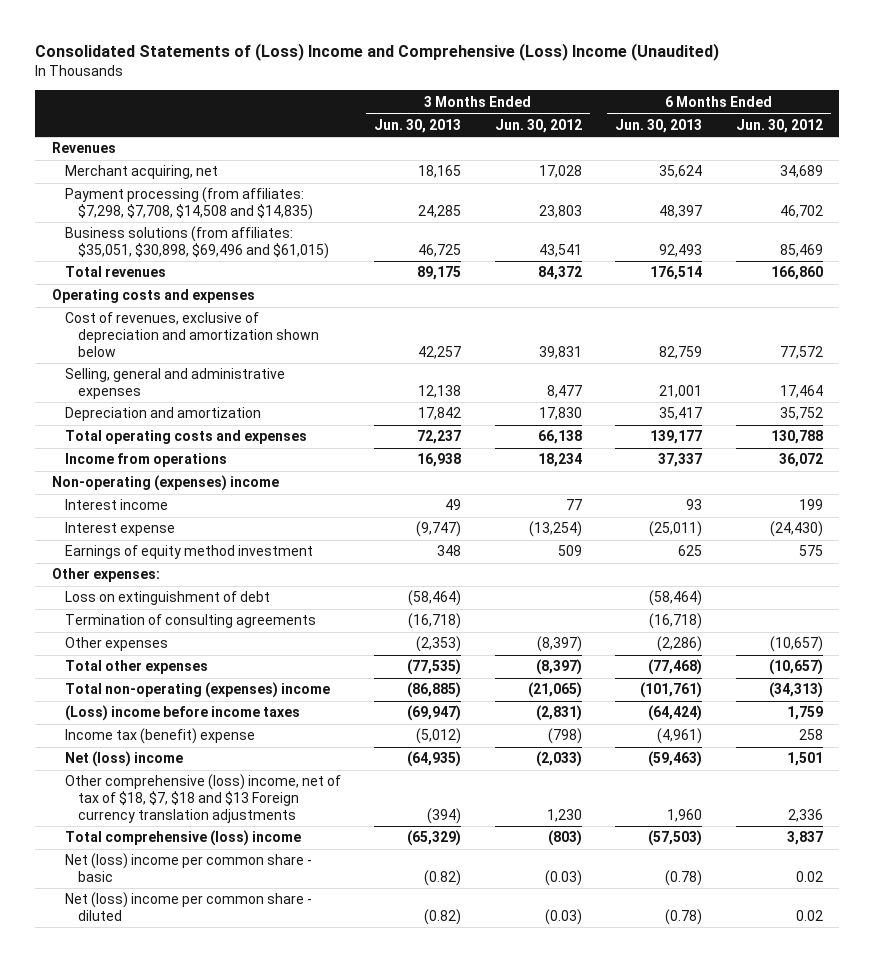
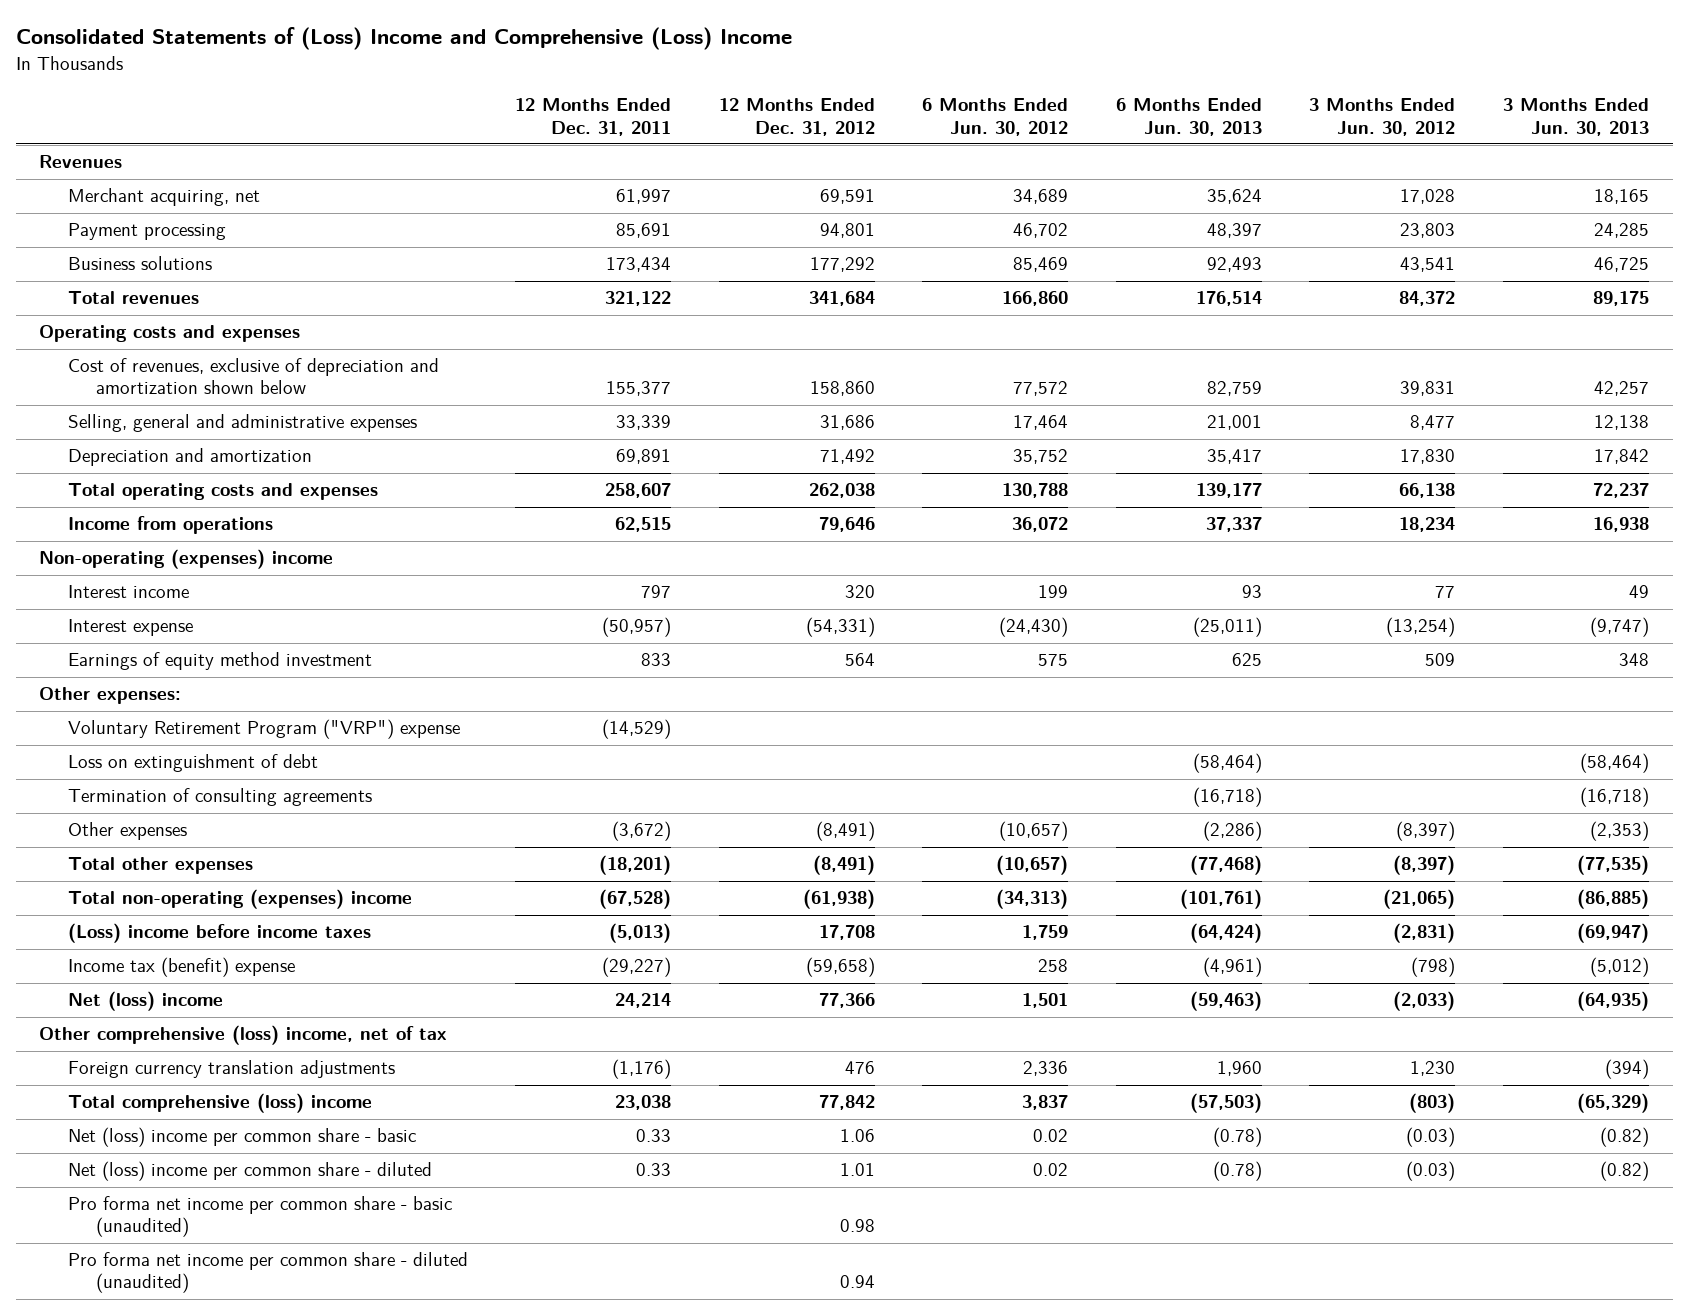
[35,43,720,62] Consolidated Statements of (Loss) Income and Comprehensive (Loss) Income (Unaudited) -> [15,27,792,51] Consolidated Statements of (Loss) Income and Comprehensive (Loss) Income
none -> [515,98,672,136] 12 Months Ended Dec. 31, 2011
none -> [718,98,875,136] 12 Months Ended Dec. 31, 2012
[64,187,313,220] Payment processing (from affiliates: $7,298, $7,708, $14,508 and $14,835) -> [67,223,226,241] Payment processing
[64,226,329,259] Business solutions (from affiliates: $35,051, $30,898, $69,496 and $61,015) -> [67,256,212,271] Business solutions
none -> [67,719,460,740] Voluntary Retirement Program ("VRP") expense
none -> [39,1025,448,1046] Other comprehensive (loss) income, net of tax
[64,774,341,823] Other comprehensive (loss) income, net of tax of $18, $7, $18 and $13 Foreign currency translation adjustments -> [67,1060,395,1079] Foreign currency translation adjustments
none -> [67,1196,452,1238] Pro forma net income per common share - basic (unaudited)
none -> [67,1252,468,1294] Pro forma net income per common share - diluted (unaudited)

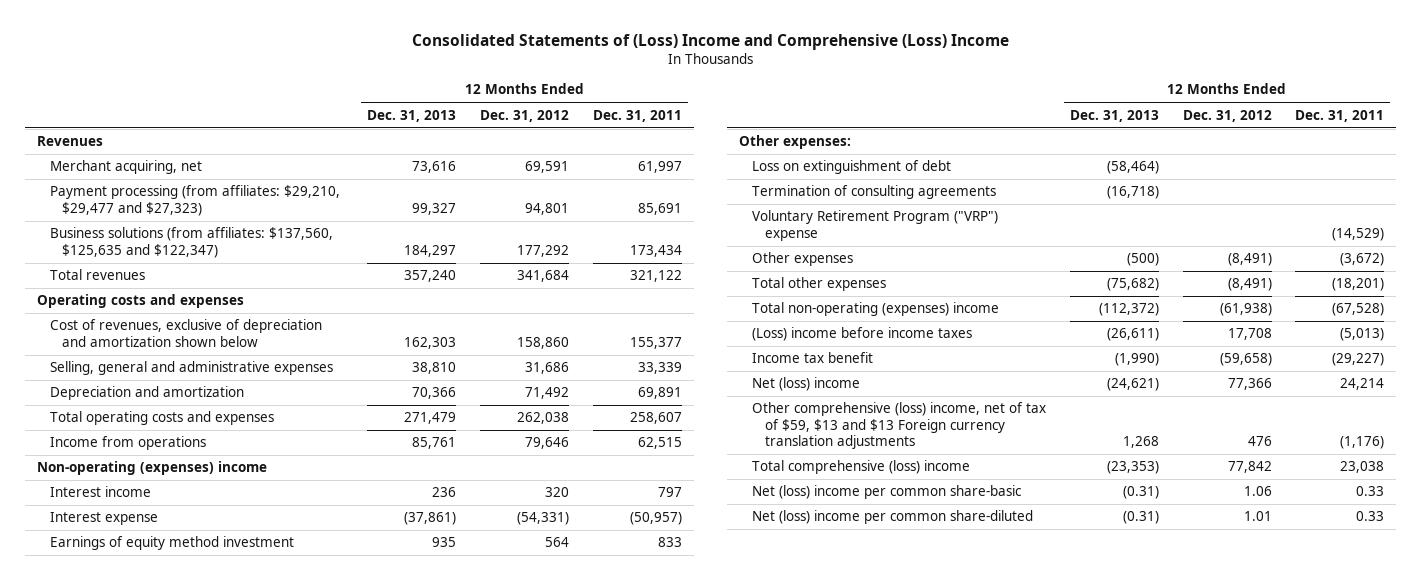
[922,98,1069,136] 6 Months Ended Jun. 30, 2012 -> none
[1115,98,1262,136] 6 Months Ended Jun. 30, 2013 -> none
[1309,98,1456,136] 3 Months Ended Jun. 30, 2012 -> none
[1502,98,1649,136] 3 Months Ended Jun. 30, 2013 -> none
none -> [367,109,457,122] Dec. 31, 2013
[67,223,226,241] Payment processing -> [49,185,340,216] Payment processing (from affiliates: $29,210, $29,477 and $27,323)
[67,256,212,271] Business solutions -> [49,227,333,258] Business solutions (from affiliates: $137,560, $125,635 and $122,347)
[67,719,460,740] Voluntary Retirement Program ("VRP") expense -> [752,210,999,241] Voluntary Retirement Program ("VRP") expense
[67,957,295,978] Income tax (benefit) expense -> [752,352,874,364] Income tax benefit
[39,1025,448,1046] Other comprehensive (loss) income, net of tax -> none
[67,1060,395,1079] Foreign currency translation adjustments -> [752,402,1047,450] Other comprehensive (loss) income, net of tax of $59, $13 and $13 Foreign currency translation adjustments
[67,1196,452,1238] Pro forma net income per common share - basic (unaudited) -> none
[67,1252,468,1294] Pro forma net income per common share - diluted (unaudited) -> none
[67,1127,416,1148] Net (loss) income per common share - basic -> [752,485,1023,500] Net (loss) income per common share-basic
[67,1161,432,1182] Net (loss) income per common share - diluted -> [752,510,1034,525] Net (loss) income per common share-diluted

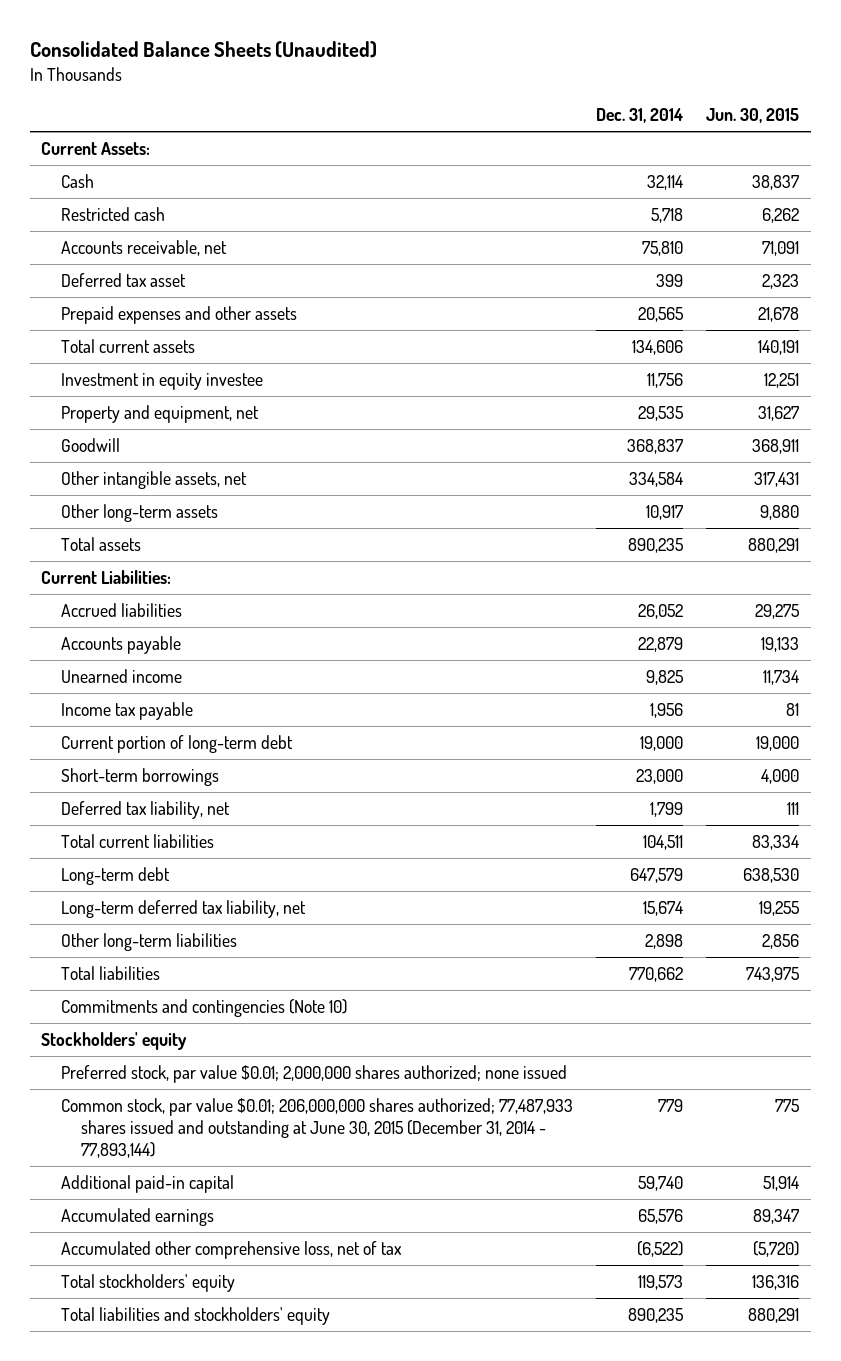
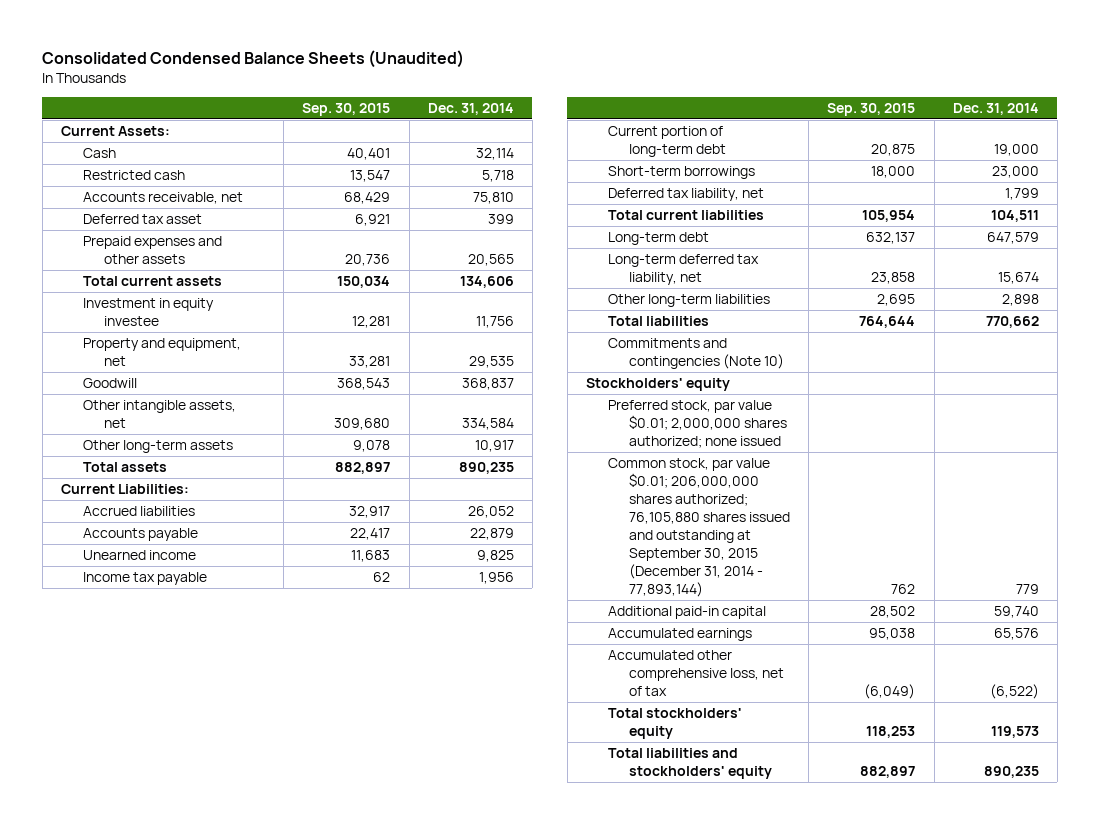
[29,41,377,59] Consolidated Balance Sheets (Unaudited) -> [42,49,465,68] Consolidated Condensed Balance Sheets (Unaudited)
[706,108,800,124] Jun. 30, 2015 -> none
none -> [302,102,391,116] Sep. 30, 2015
[61,1097,574,1159] Common stock, par value $0.01; 206,000,000 shares authorized; 77,487,933 shares issued and outstanding at June 30, 2015 (December 31, 2014 - 77,893,144) -> [607,458,791,598] Common stock, par value $0.01; 206,000,000 shares authorized; 76,105,880 shares issued and outstanding at September 30, 2015 (December 31, 2014 - 77,893,144)

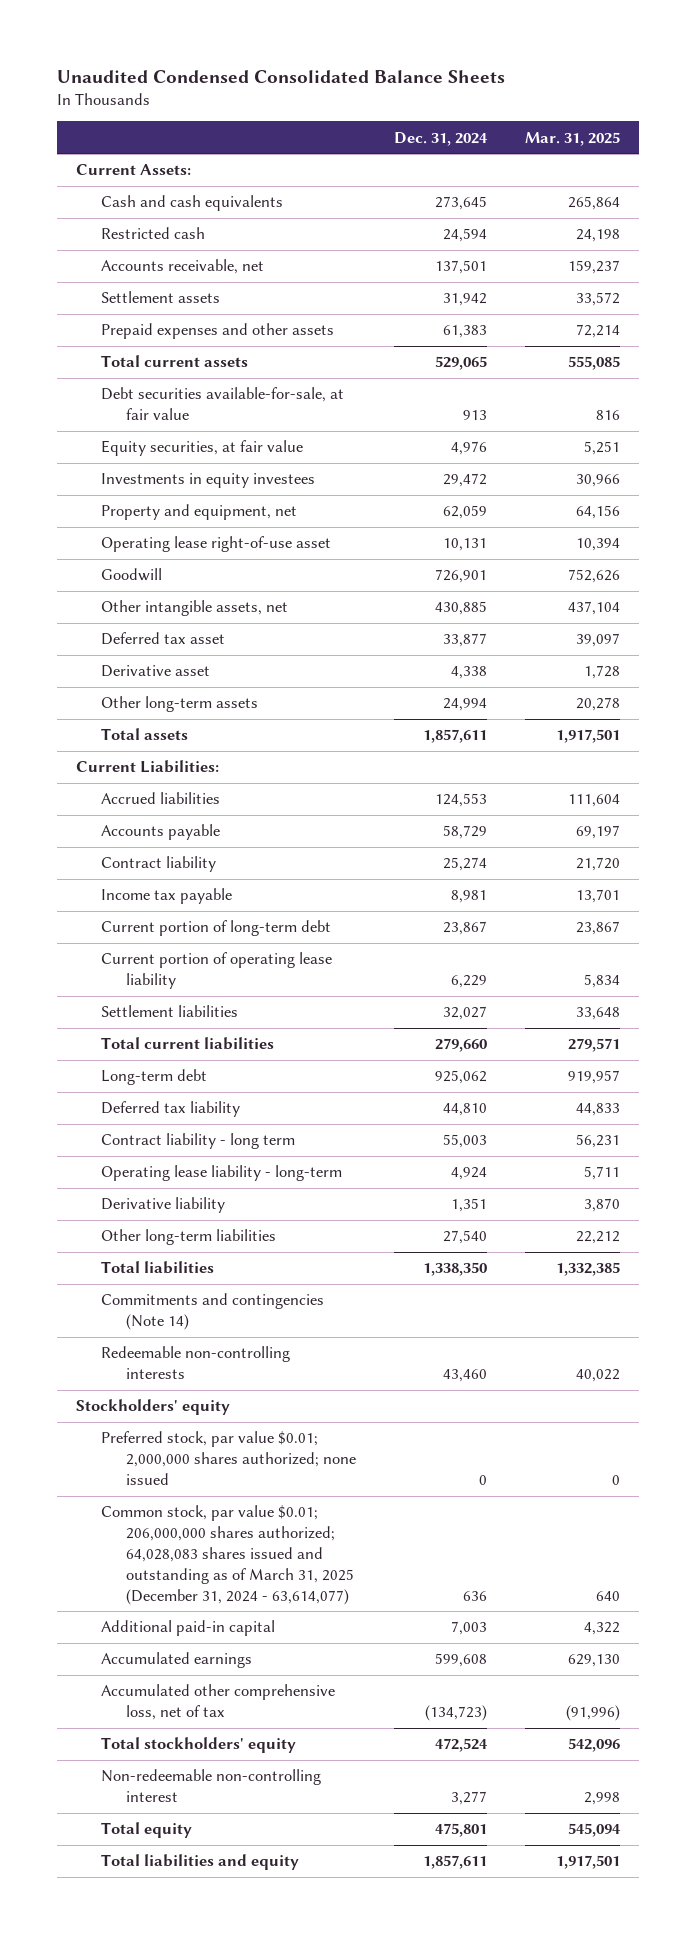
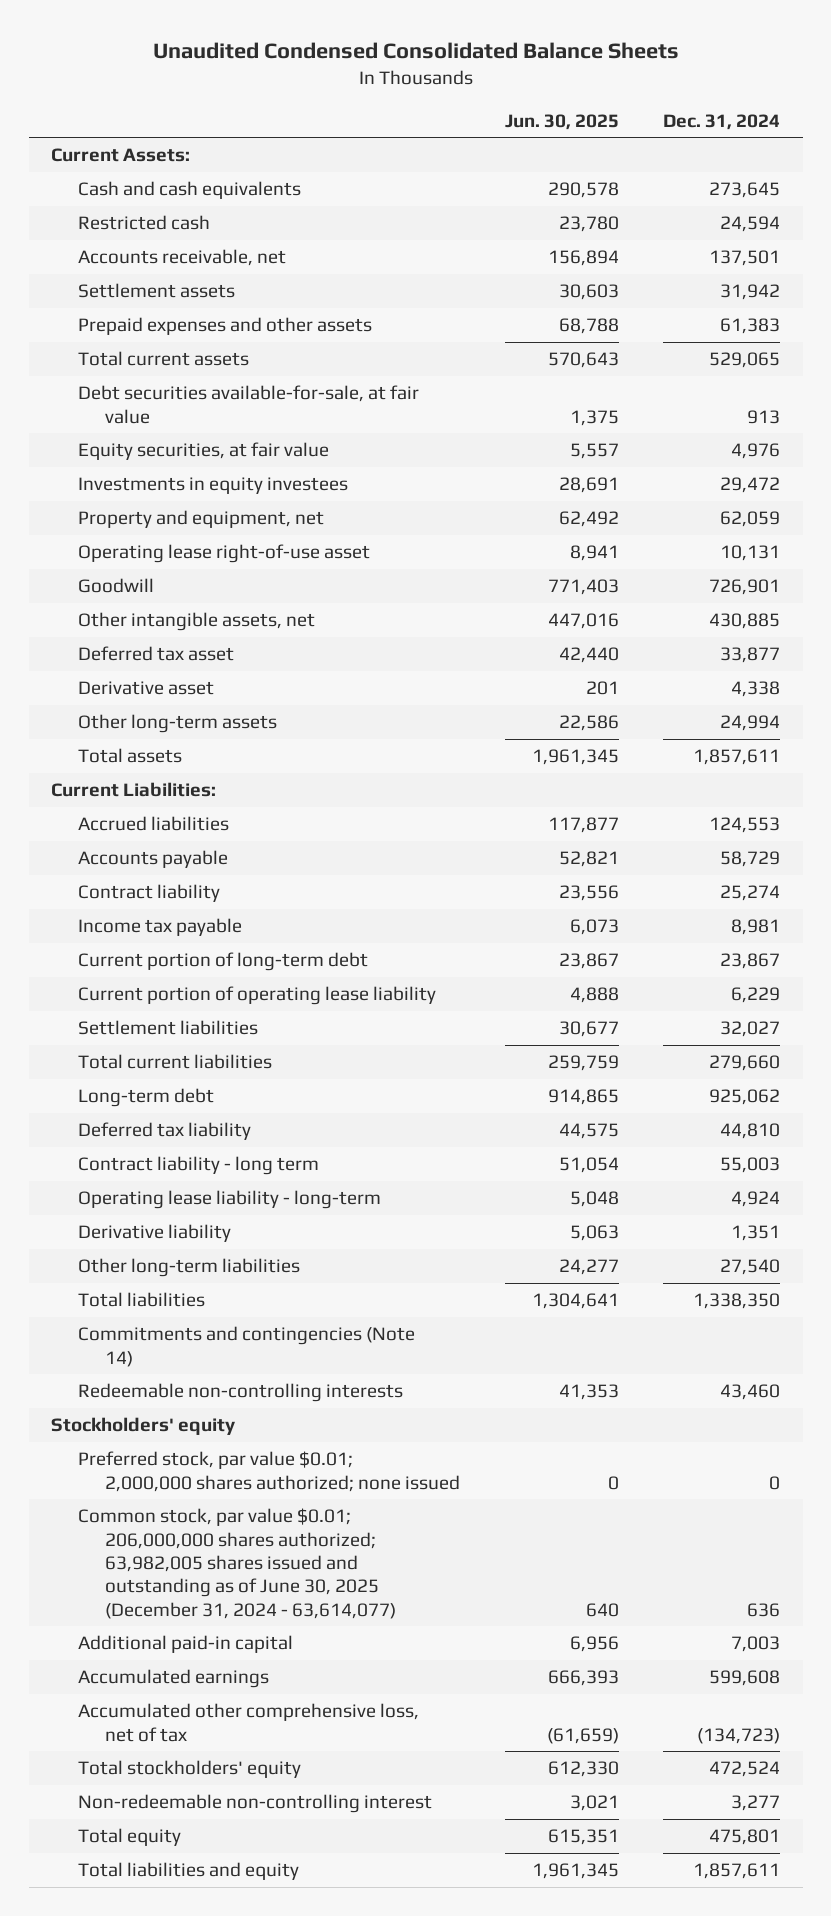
[525,131,621,146] Mar. 31, 2025 -> none
none -> [504,113,619,130] Jun. 30, 2025
[101,1505,355,1605] Common stock, par value $0.01; 206,000,000 shares authorized; 64,028,083 shares issued and outstanding as of March 31, 2025 (December 31, 2024 - 63,614,077) -> [78,1508,397,1619] Common stock, par value $0.01; 206,000,000 shares authorized; 63,982,005 shares issued and outstanding as of June 30, 2025 (December 31, 2024 - 63,614,077)

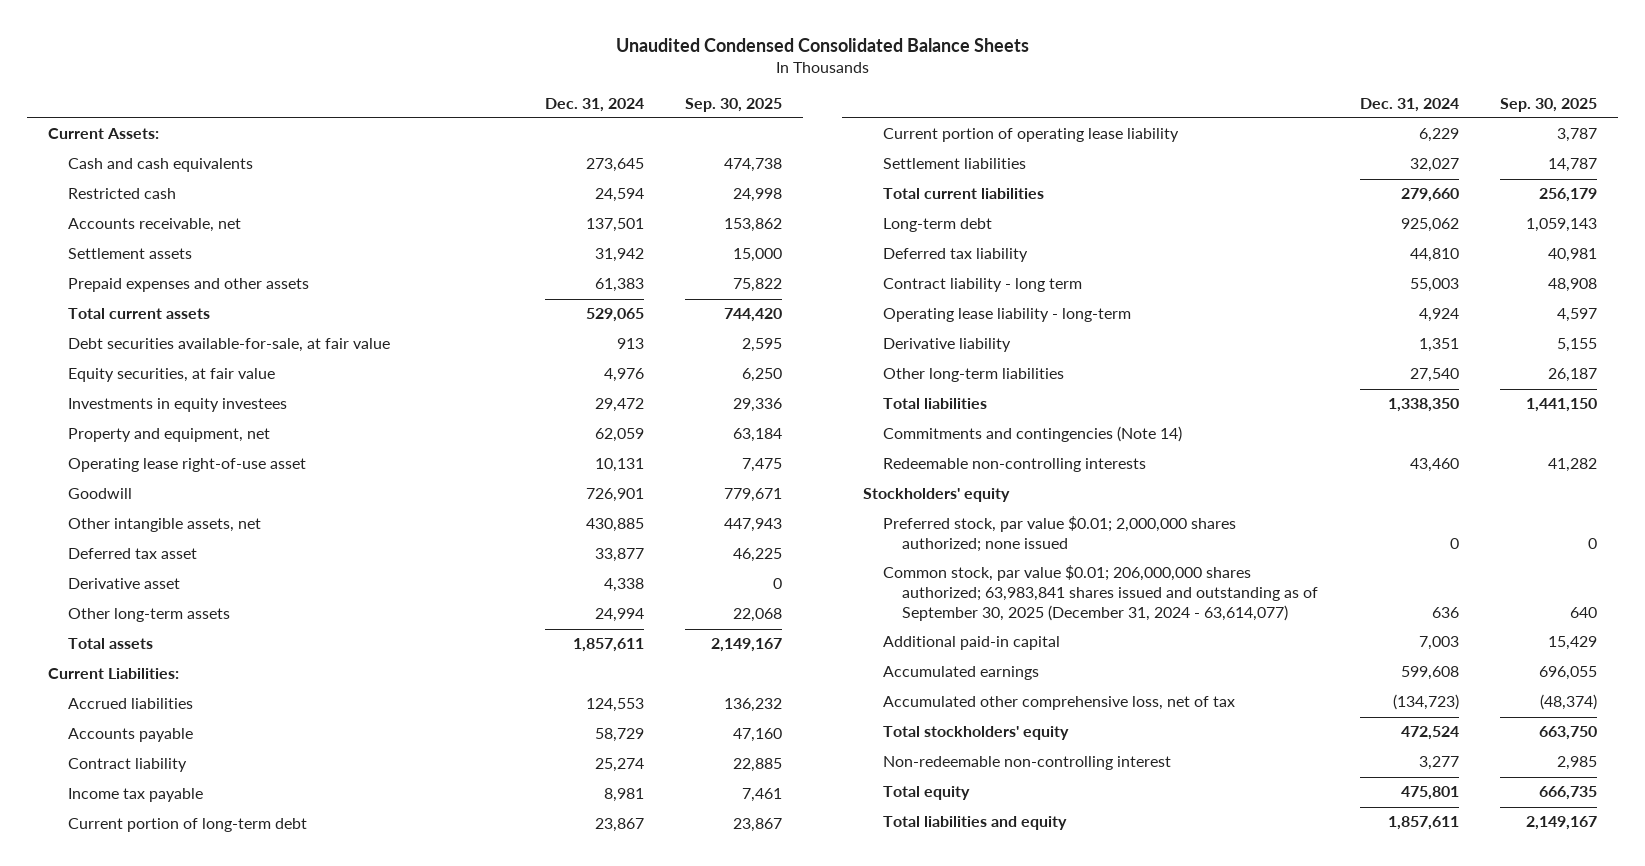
[504,113,619,130] Jun. 30, 2025 -> none
none -> [685,97,783,112] Sep. 30, 2025
[78,1508,397,1619] Common stock, par value $0.01; 206,000,000 shares authorized; 63,982,005 shares issued and outstanding as of June 30, 2025 (December 31, 2024 - 63,614,077) -> [882,565,1319,621] Common stock, par value $0.01; 206,000,000 shares authorized; 63,983,841 shares issued and outstanding as of September 30, 2025 (December 31, 2024 - 63,614,077)

